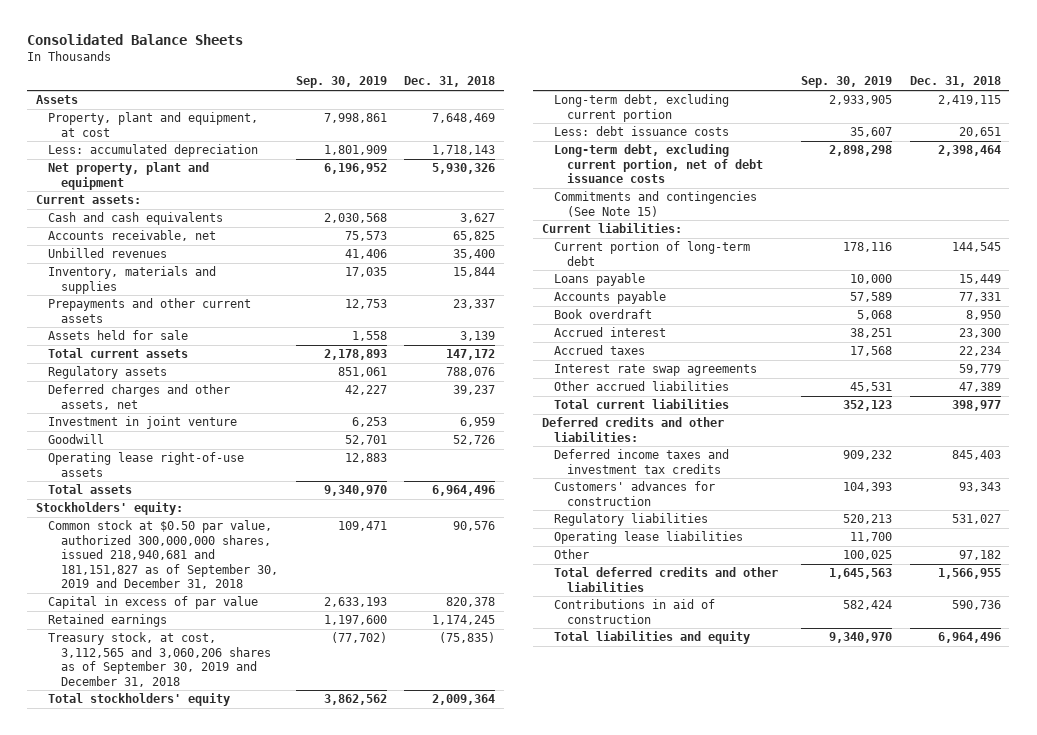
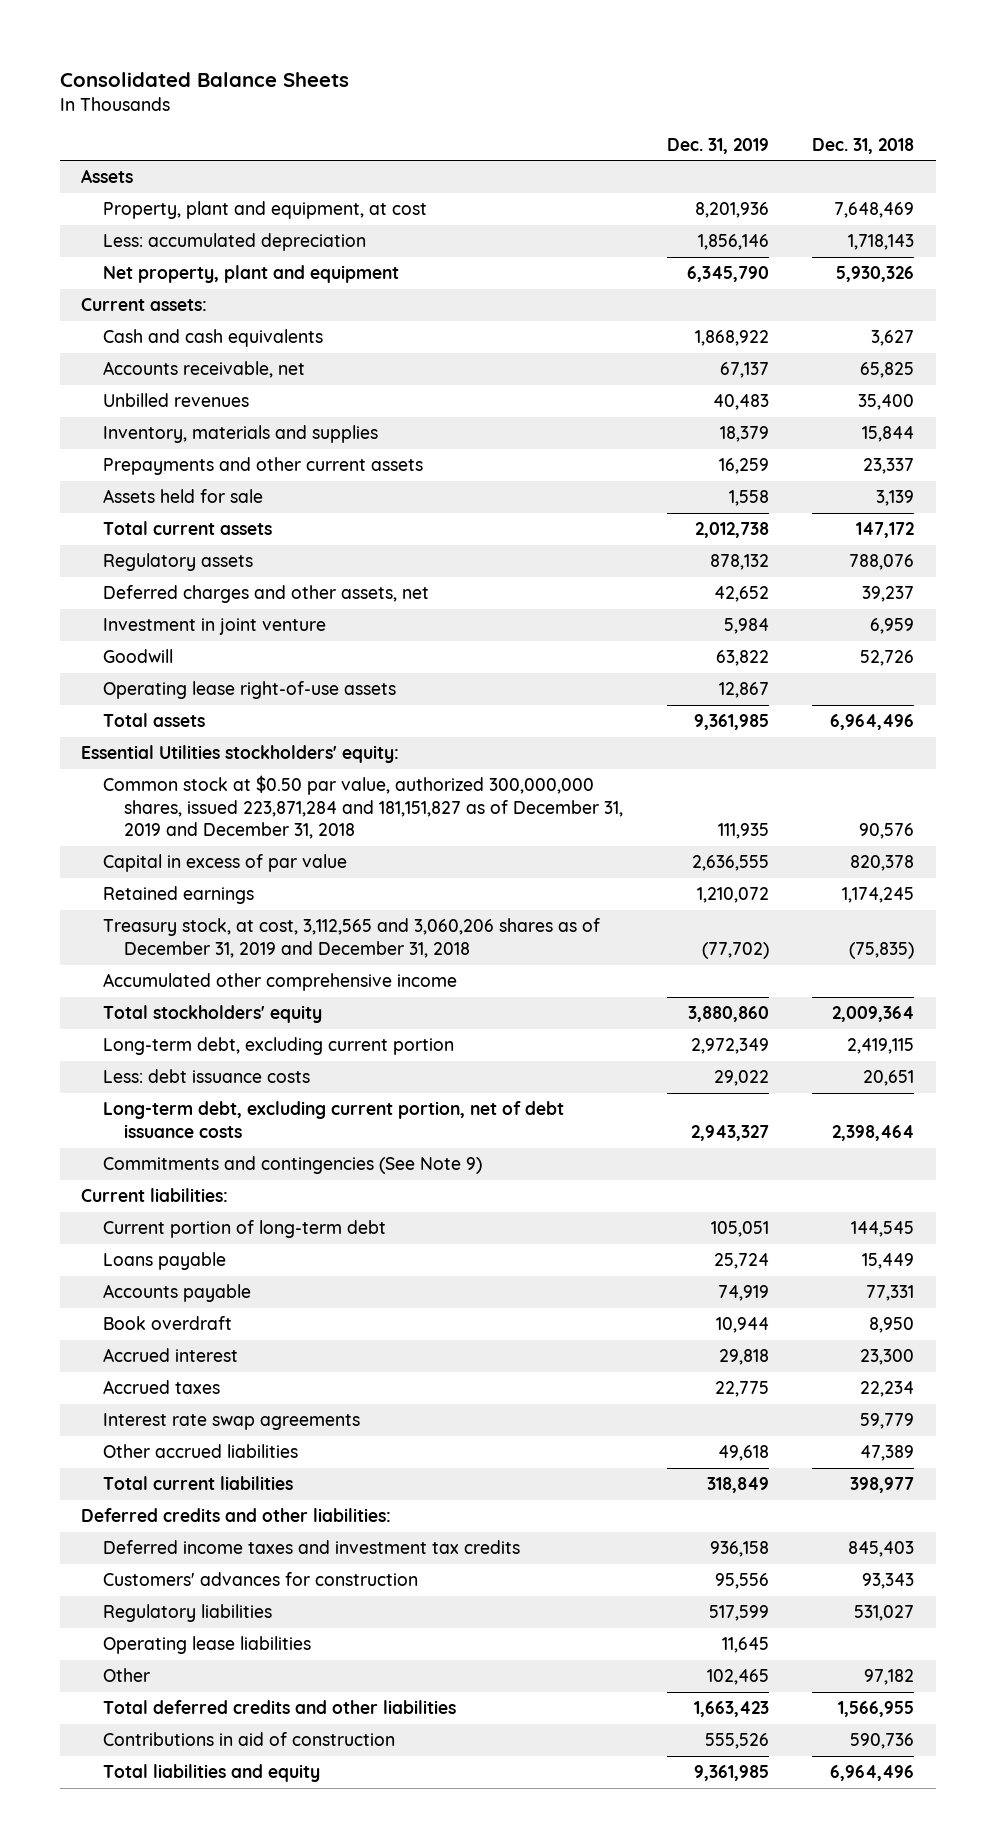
[295,76,387,89] Sep. 30, 2019 -> none
none -> [666,137,769,154] Dec. 31, 2019
[35,502,183,516] Stockholders' equity: -> [81,745,400,764] Essential Utilities stockholders' equity:
[48,520,279,590] Common stock at $0.50 par value, authorized 300,000,000 shares, issued 218,940,681 and 181,151,827 as of September 30, 2019 and December 31, 2018 -> [102,775,624,840] Common stock at $0.50 par value, authorized 300,000,000 shares, issued 223,871,284 and 181,151,827 as of December 31, 2019 and December 31, 2018
[48,632,272,687] Treasury stock, at cost, 3,112,565 and 3,060,206 shares as of September 30, 2019 and December 31, 2018 -> [102,918,600,958] Treasury stock, at cost, 3,112,565 and 3,060,206 shares as of December 31, 2019 and December 31, 2018
none -> [102,973,457,992] Accumulated other comprehensive income
[554,191,758,217] Commitments and contingencies (See Note 15) -> [102,1156,482,1175] Commitments and contingencies (See Note 9)

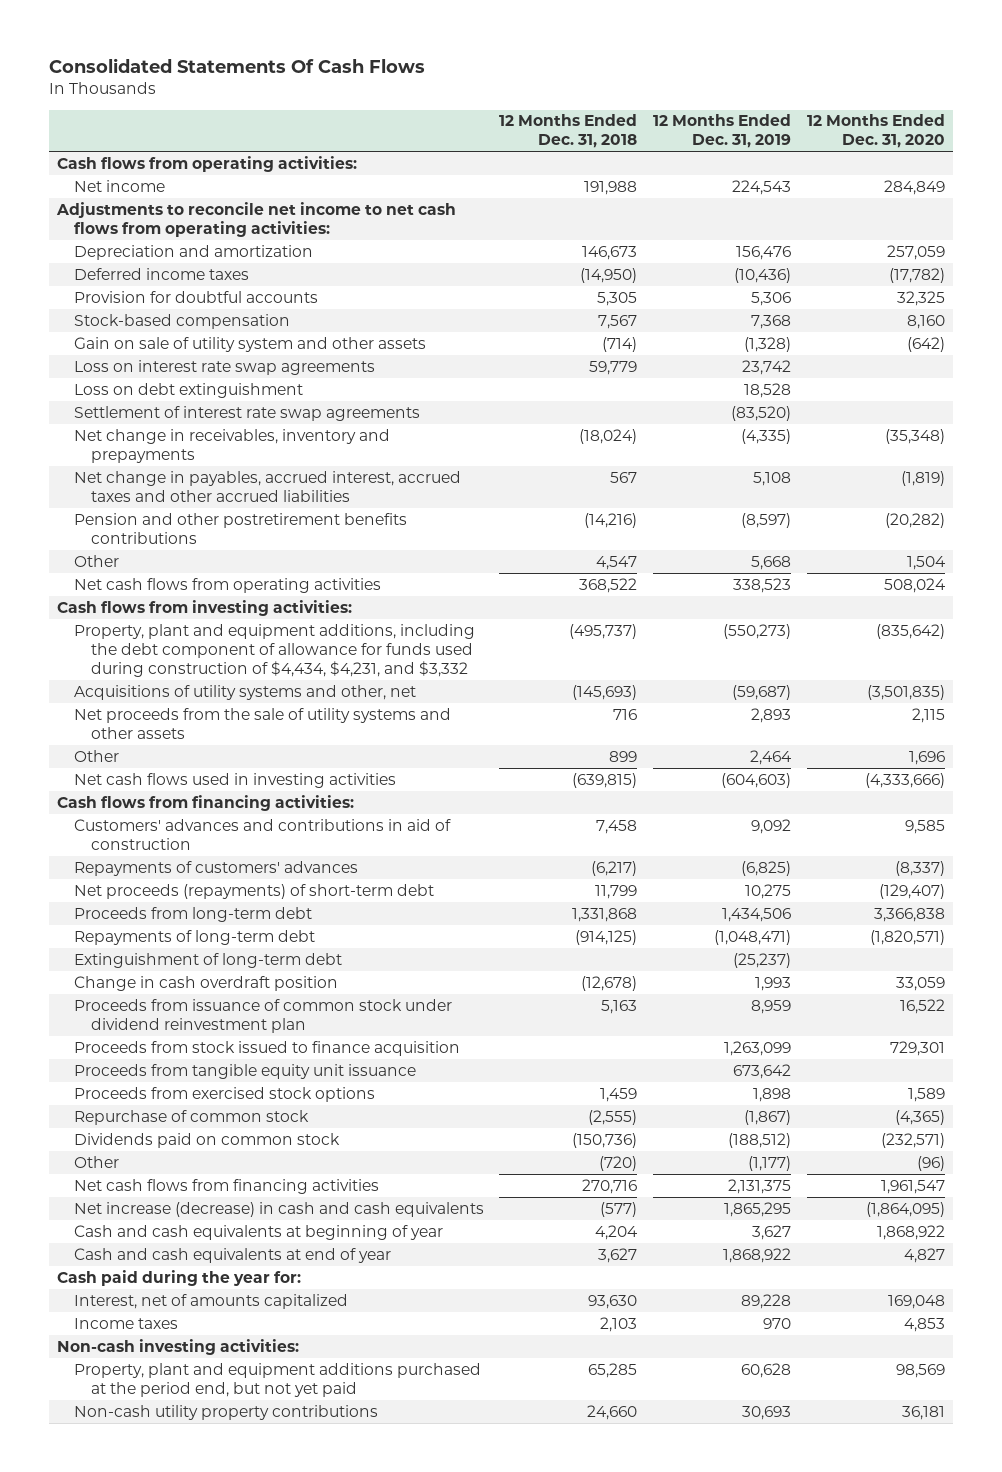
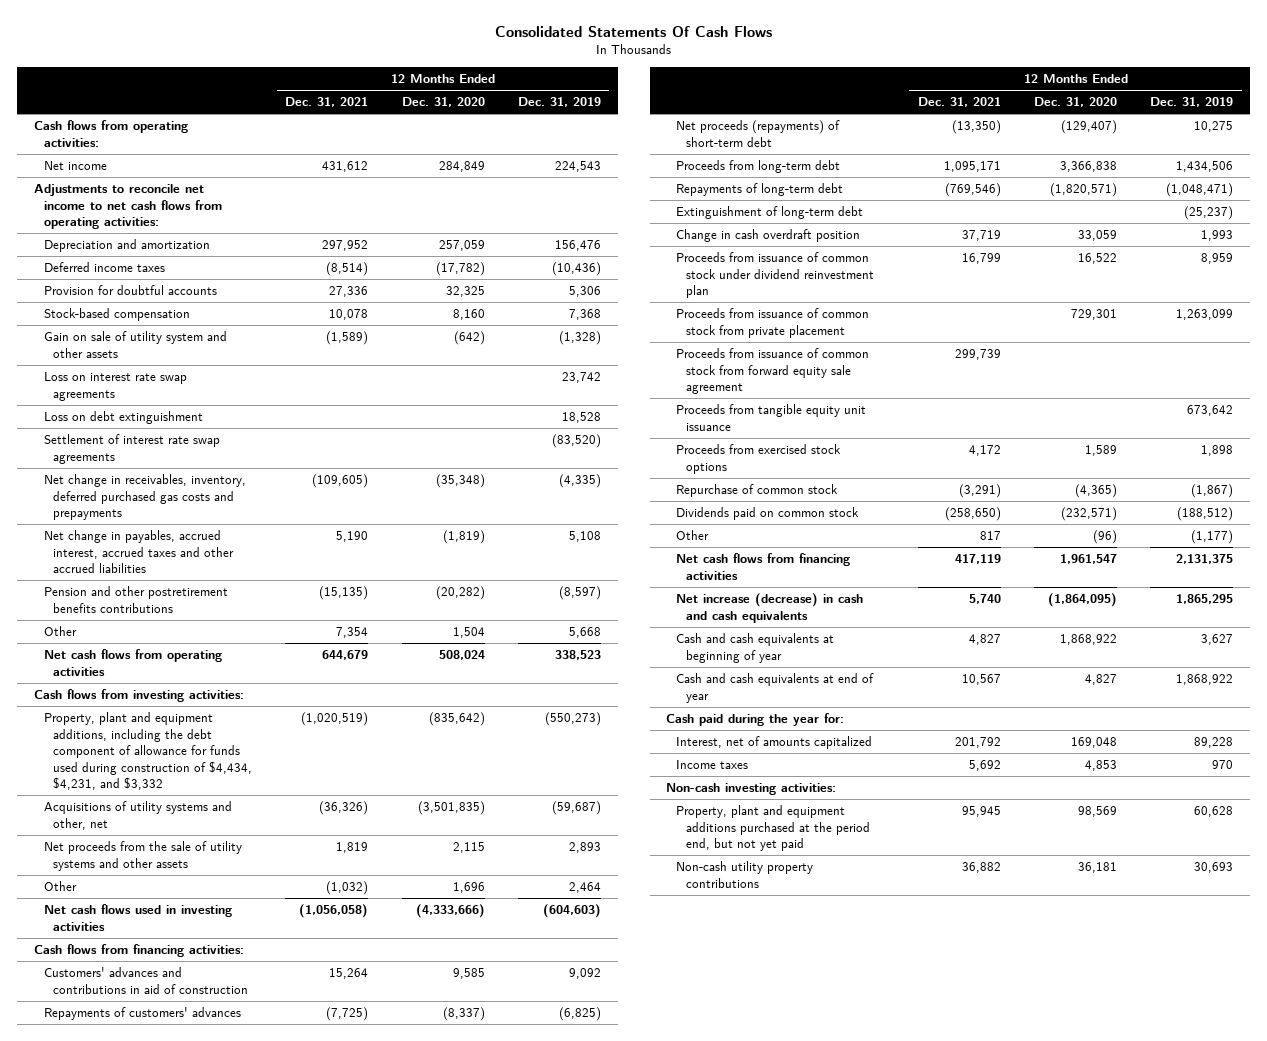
[499,114,638,149] 12 Months Ended Dec. 31, 2018 -> none
none -> [285,97,369,108] Dec. 31, 2021
[73,428,390,463] Net change in receivables, inventory and prepayments -> [43,474,246,521] Net change in receivables, inventory, deferred purchased gas costs and prepayments
[73,1040,460,1056] Proceeds from stock issued to finance acquisition -> [675,308,869,338] Proceeds from issuance of common stock from private placement
none -> [675,348,869,395] Proceeds from issuance of common stock from forward equity sale agreement

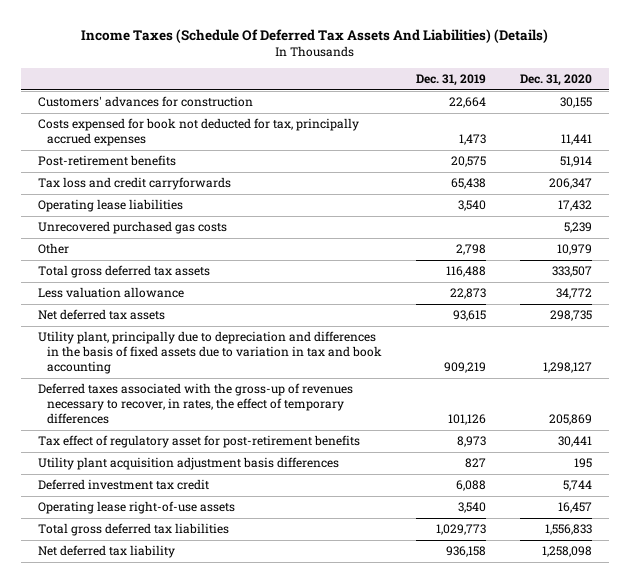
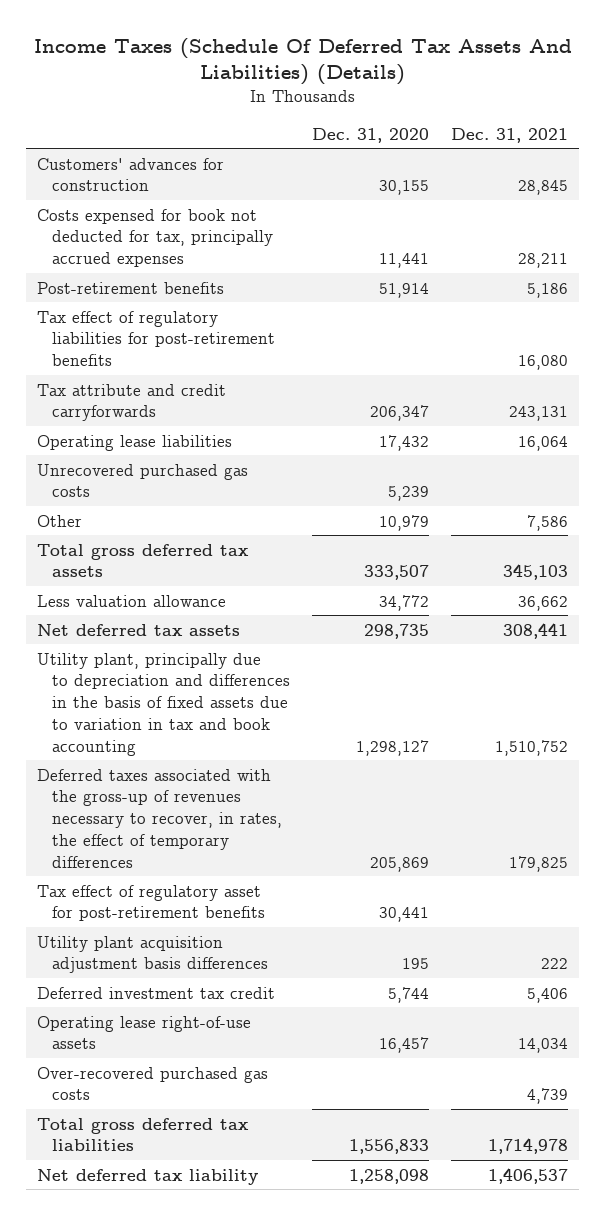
[415,74,486,87] Dec. 31, 2019 -> none
none -> [450,127,568,143] Dec. 31, 2021
none -> [37,310,275,367] Tax effect of regulatory liabilities for post-retirement benefits
[38,177,232,191] Tax loss and credit carryforwards -> [37,383,227,422] Tax attribute and credit carryforwards
none -> [37,1066,269,1101] Over-recovered purchased gas costs

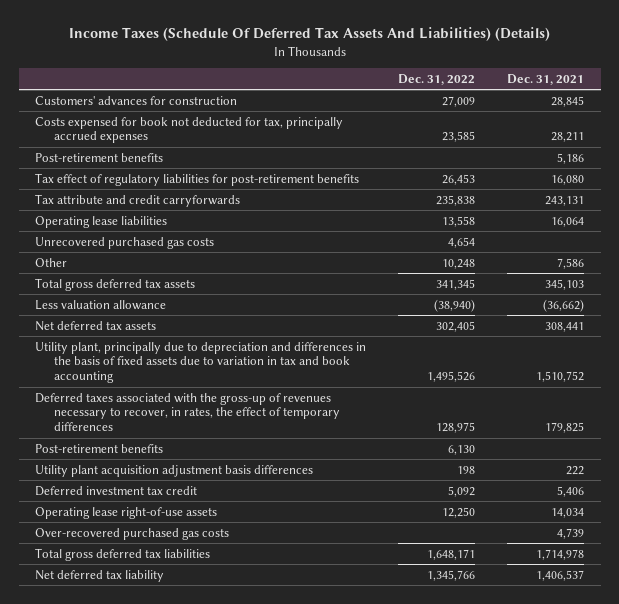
[311,127,429,143] Dec. 31, 2020 -> none
none -> [398,73,476,85] Dec. 31, 2022
[517,595,568,611] 36,662 -> [543,298,585,312] (36,662)
[37,884,265,922] Tax effect of regulatory asset for post-retirement benefits -> [34,443,163,453] Post-retirement benefits

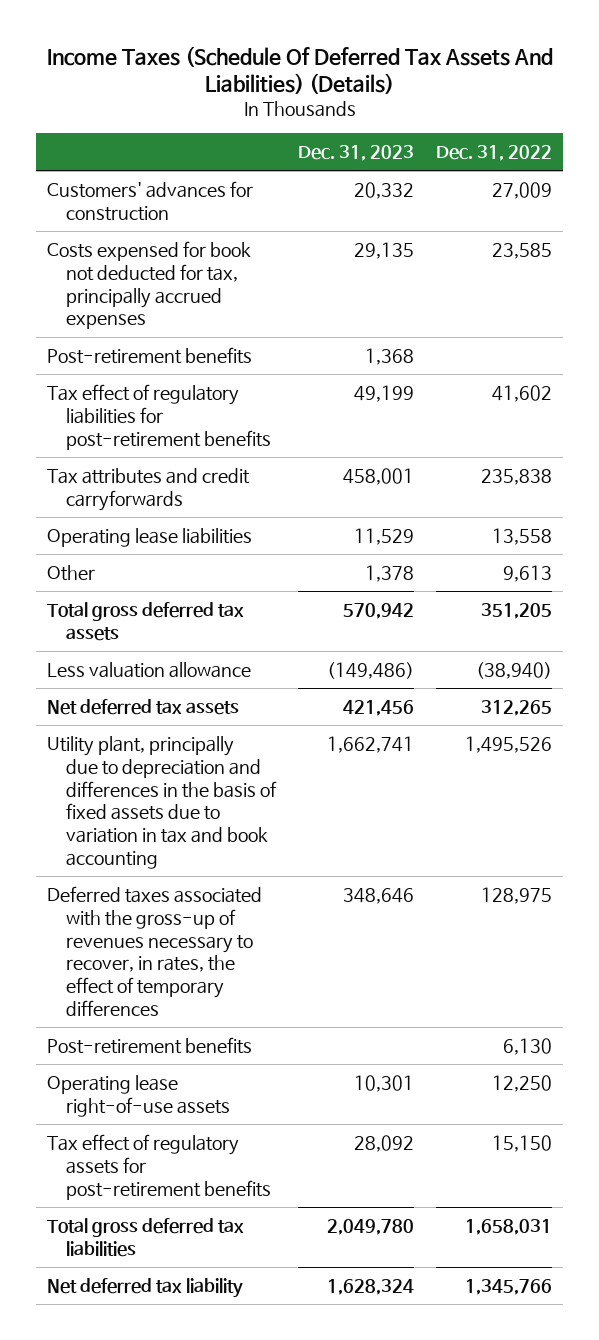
[507,73,585,85] Dec. 31, 2021 -> none
none -> [297,145,414,162] Dec. 31, 2023
[442,173,476,185] 26,453 -> [491,384,552,402] 41,602
[34,193,240,207] Tax attribute and credit carryforwards -> [47,467,251,511] Tax attributes and credit carryforwards
[34,236,214,249] Unrecovered purchased gas costs -> none
[442,258,476,269] 10,248 -> [502,564,552,582] 9,613
[436,278,476,290] 341,345 -> [480,602,552,619] 351,205
[436,320,476,332] 302,405 -> [480,699,552,716] 312,265
[34,464,313,477] Utility plant acquisition adjustment basis differences -> none
[34,485,197,496] Deferred investment tax credit -> none
[34,527,229,540] Over-recovered purchased gas costs -> none
none -> [47,1133,271,1200] Tax effect of regulatory assets for post-retirement benefits
[427,548,476,560] 1,648,171 -> [464,1218,552,1235] 1,658,031

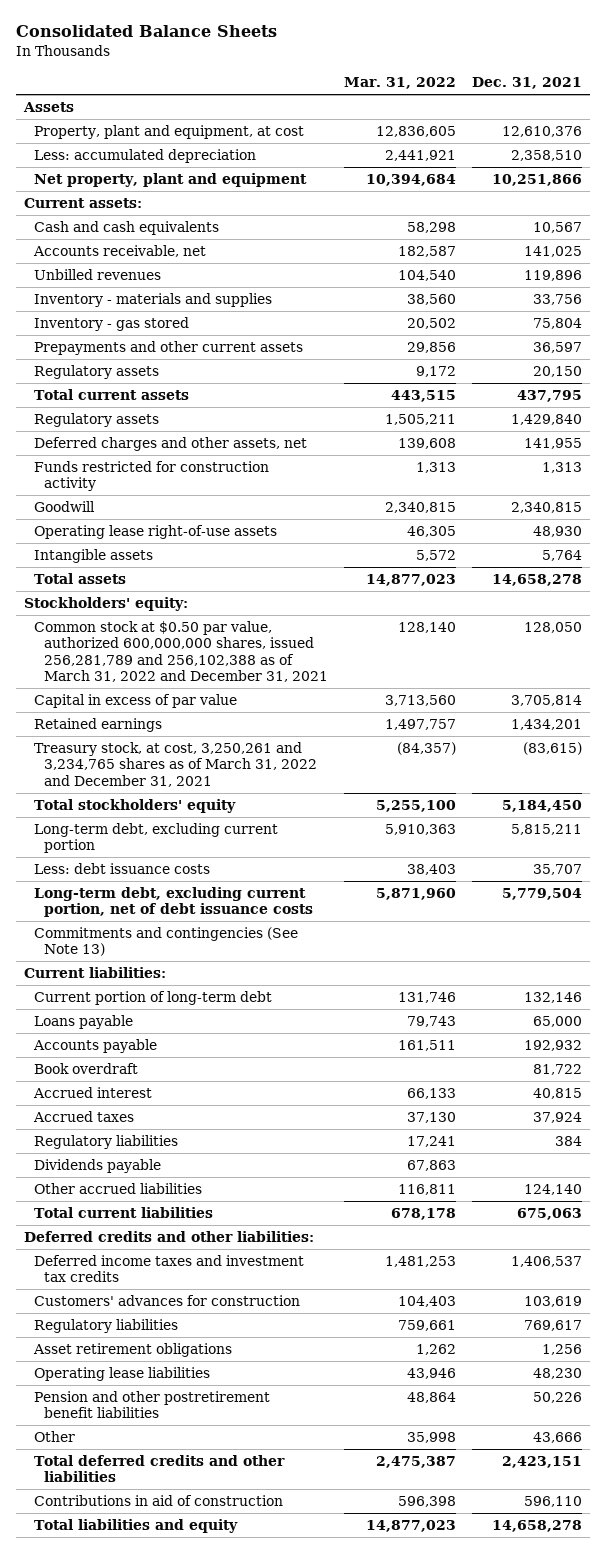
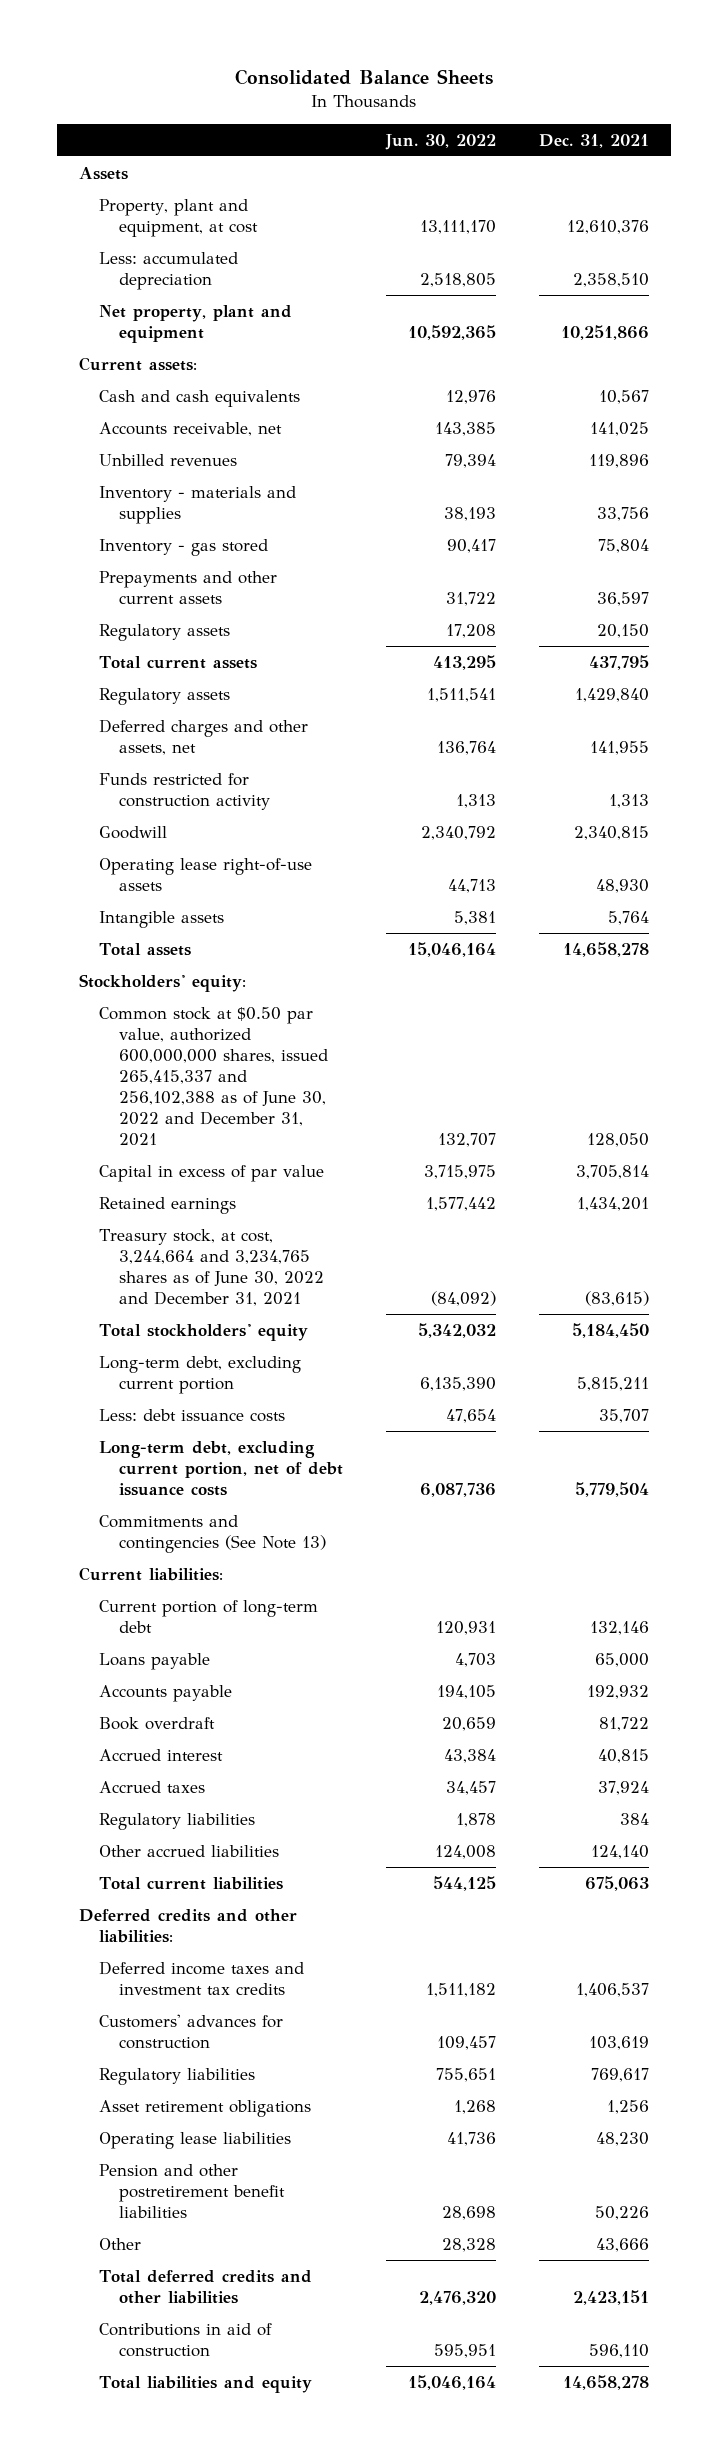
[344,77,457,90] Mar. 31, 2022 -> none
none -> [385,133,497,150] Jun. 30, 2022
[34,621,329,682] Common stock at $0.50 par value, authorized 600,000,000 shares, issued 256,281,789 and 256,102,388 as of March 31, 2022 and December 31, 2021 -> [98,1006,329,1147] Common stock at $0.50 par value, authorized 600,000,000 shares, issued 265,415,337 and 256,102,388 as of June 30, 2022 and December 31, 2021
[34,742,318,787] Treasury stock, at cost, 3,250,261 and 3,234,765 shares as of March 31, 2022 and December 31, 2021 -> [98,1228,325,1307] Treasury stock, at cost, 3,244,664 and 3,234,765 shares as of June 30, 2022 and December 31, 2021
[34,1159,162,1174] Dividends payable -> none

